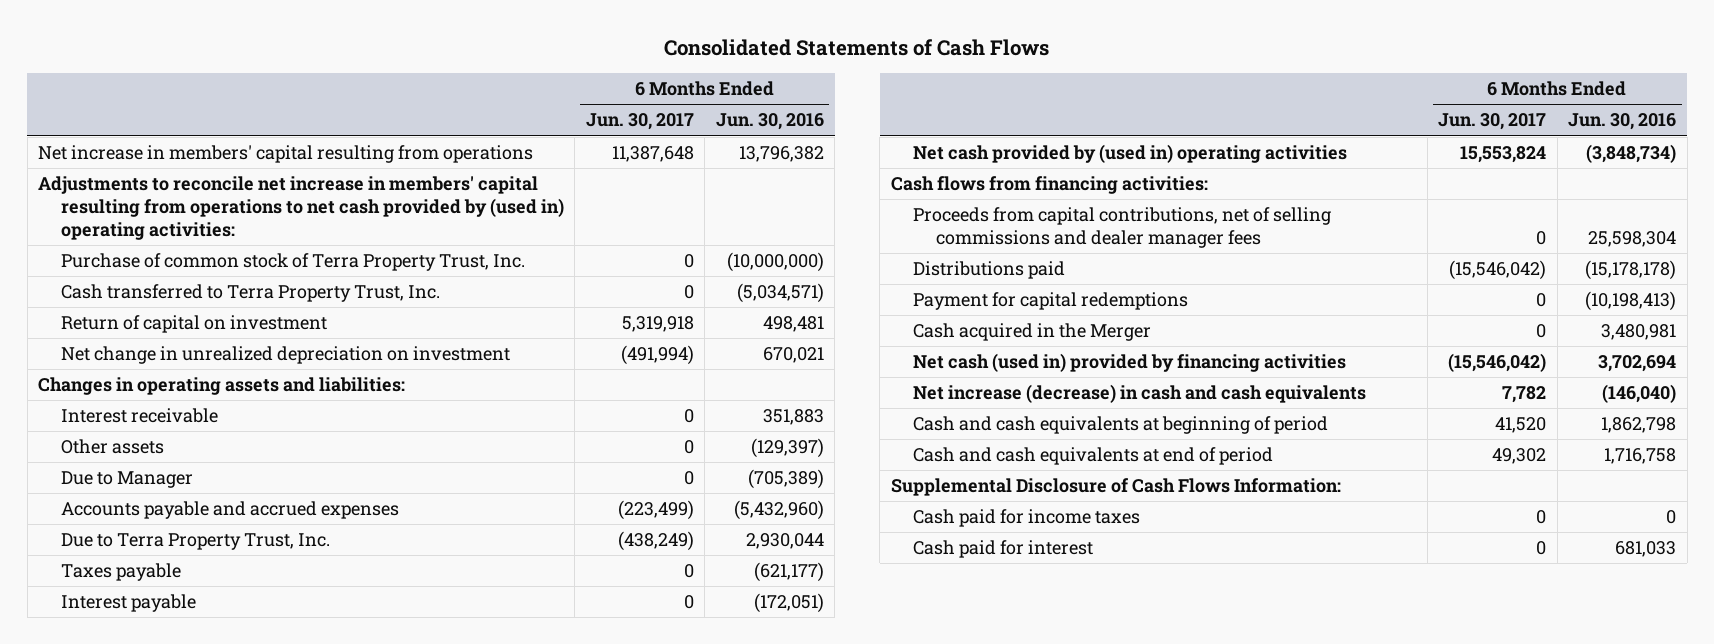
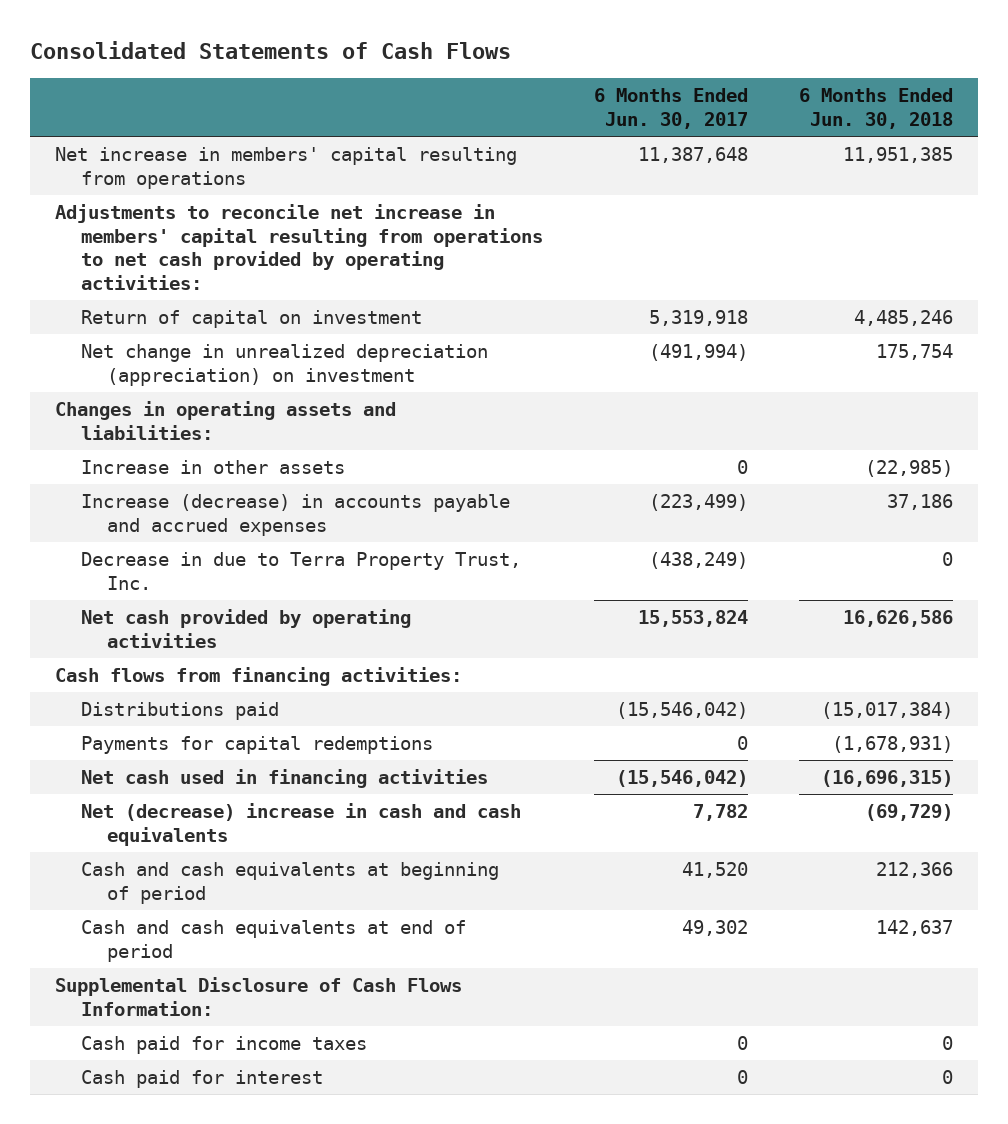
[715,113,824,131] Jun. 30, 2016 -> none
none -> [798,88,953,129] 6 Months Ended Jun. 30, 2018
[60,253,525,272] Purchase of common stock of Terra Property Trust, Inc. -> none
[60,284,440,303] Cash transferred to Terra Property Trust, Inc. -> none
[38,176,564,241] Adjustments to reconcile net increase in members' capital resulting from operations to net cash provided by (used in) operating activities: -> [55,204,544,291] Adjustments to reconcile net increase in members' capital resulting from operations to net cash provided by operating activities:
[60,346,510,365] Net change in unrealized depreciation on investment -> [81,344,489,386] Net change in unrealized depreciation (appreciation) on investment
[60,408,218,424] Interest receivable -> none
[60,471,193,489] Due to Manager -> none
[60,563,181,582] Taxes payable -> none
[60,594,196,613] Interest payable -> none
[60,439,164,455] Other assets -> [81,460,346,475] Increase in other assets
[60,501,399,520] Accounts payable and accrued expenses -> [81,494,511,536] Increase (decrease) in accounts payable and accrued expenses
[60,533,330,551] Due to Terra Property Trust, Inc. -> [81,552,522,590] Decrease in due to Terra Property Trust, Inc.
[913,144,1348,164] Net cash provided by (used in) operating activities -> [81,609,412,648] Net cash provided by operating activities
[913,207,1332,249] Proceeds from capital contributions, net of selling commissions and dealer manager fees -> none
[913,323,1152,342] Cash acquired in the Merger -> none
[913,292,1189,311] Payment for capital redemptions -> [81,736,434,755] Payments for capital redemptions
[913,353,1347,373] Net cash (used in) provided by financing activities -> [81,769,489,789] Net cash used in financing activities
[913,384,1367,404] Net increase (decrease) in cash and cash equivalents -> [81,803,522,846] Net (decrease) increase in cash and cash equivalents

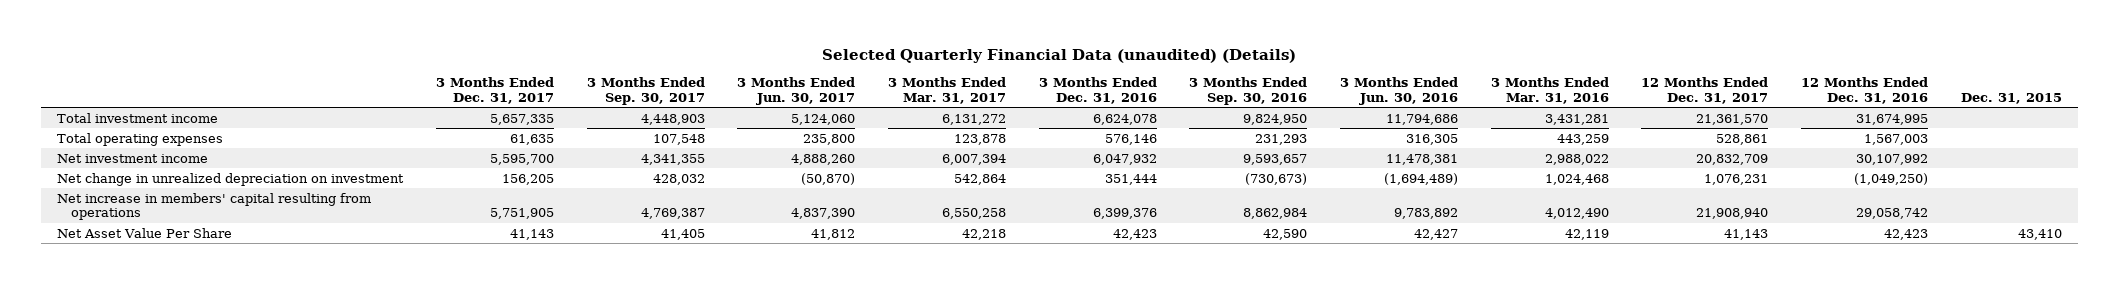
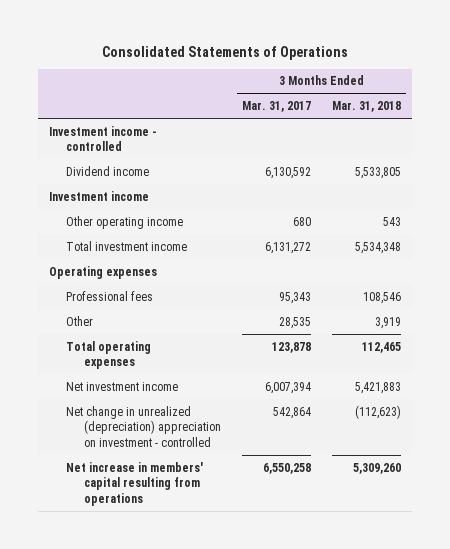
[822,49,1297,64] Selected Quarterly Financial Data (unaudited) (Details) -> [101,45,348,60] Consolidated Statements of Operations
[435,77,554,104] 3 Months Ended Dec. 31, 2017 -> none
[586,77,705,105] 3 Months Ended Sep. 30, 2017 -> none
[737,77,856,105] 3 Months Ended Jun. 30, 2017 -> none
[1038,77,1157,104] 3 Months Ended Dec. 31, 2016 -> none
[1189,77,1308,105] 3 Months Ended Sep. 30, 2016 -> none
[1340,77,1459,105] 3 Months Ended Jun. 30, 2016 -> none
[1490,77,1609,104] 3 Months Ended Mar. 31, 2016 -> none
[1641,77,1769,104] 12 Months Ended Dec. 31, 2017 -> none
[1801,77,1929,104] 12 Months Ended Dec. 31, 2016 -> none
[1960,92,2062,104] Dec. 31, 2015 -> none
none -> [332,101,402,113] Mar. 31, 2018
none -> [48,125,157,152] Investment income - controlled
none -> [66,165,150,176] Dividend income
none -> [48,190,149,201] Investment income
none -> [66,215,184,229] Other operating income
none -> [48,265,157,279] Operating expenses
none -> [66,290,154,301] Professional fees
none -> [66,315,94,326] Other
[57,172,405,186] Net change in unrealized depreciation on investment -> [66,405,222,447] Net change in unrealized (depreciation) appreciation on investment - controlled
[57,227,233,238] Net Asset Value Per Share -> none

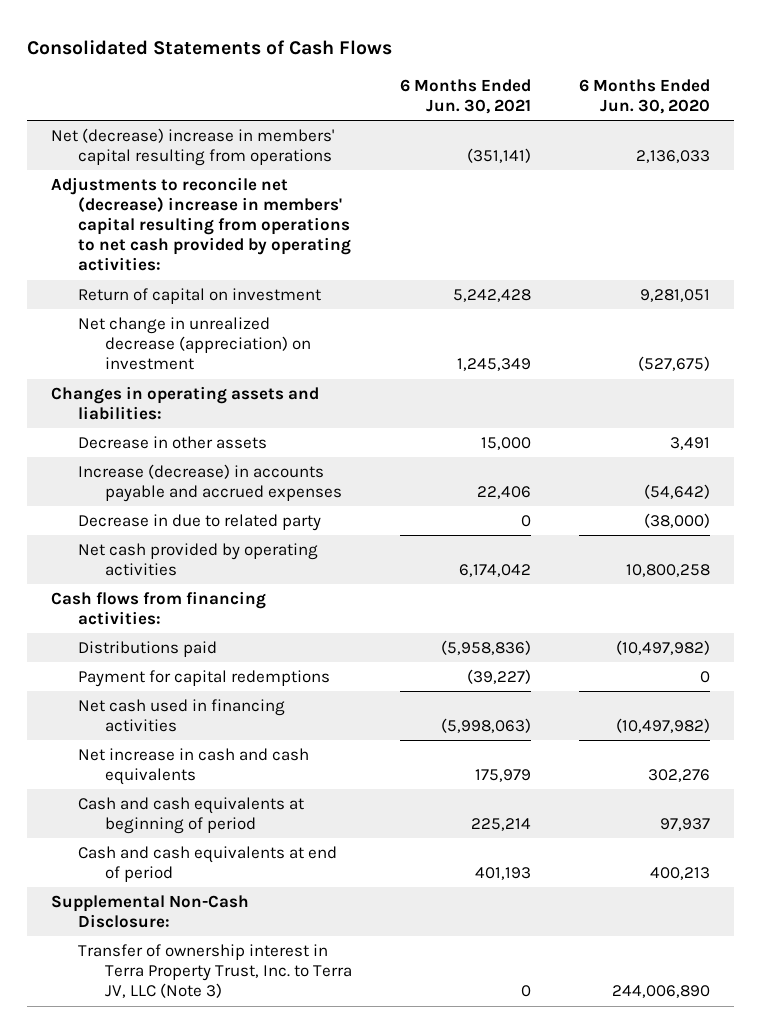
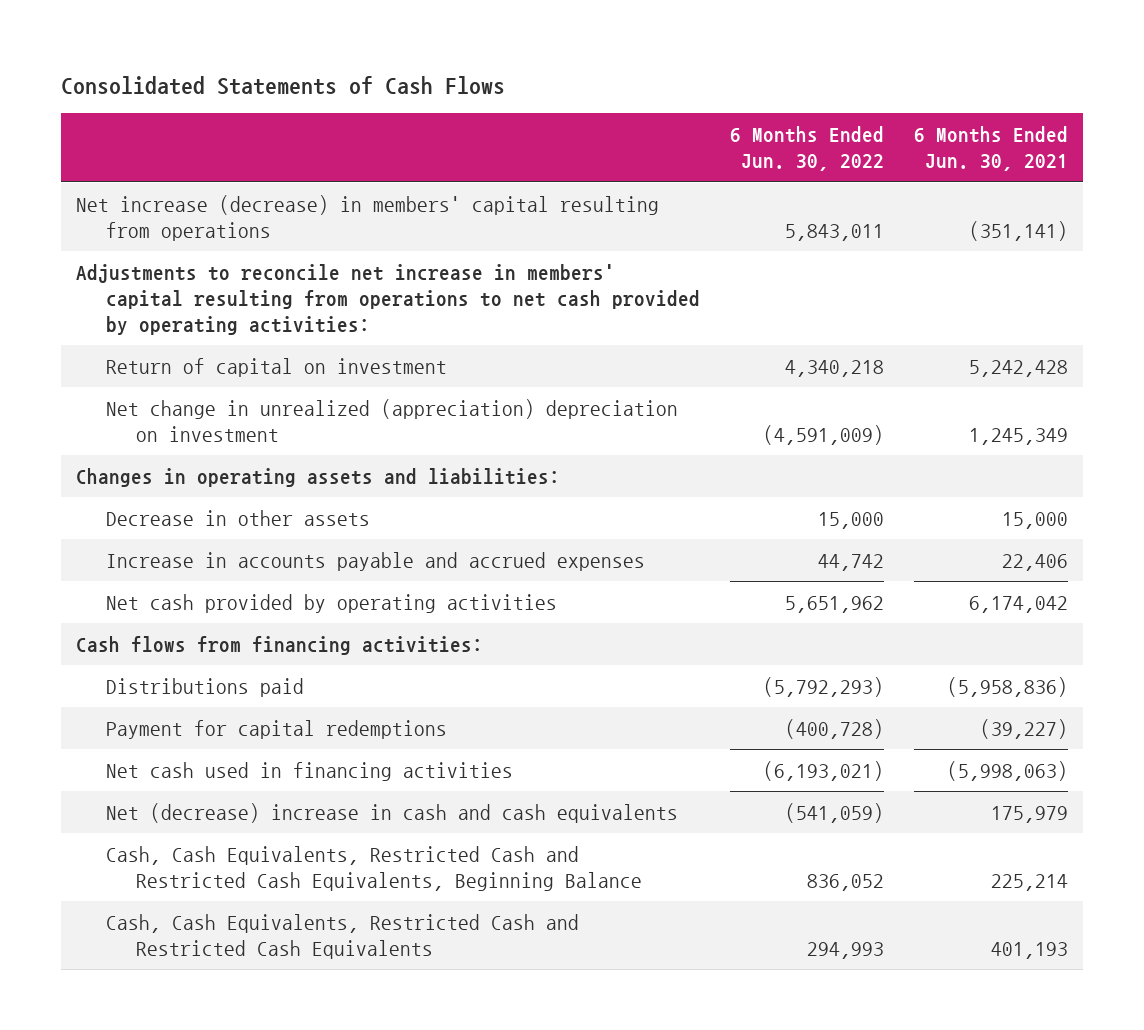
[578,78,710,114] 6 Months Ended Jun. 30, 2020 -> none
none -> [730,126,885,172] 6 Months Ended Jun. 30, 2022
[51,128,335,167] Net (decrease) increase in members' capital resulting from operations -> [75,194,659,241] Net increase (decrease) in members' capital resulting from operations
[51,177,352,272] Adjustments to reconcile net (decrease) increase in members' capital resulting from operations to net cash provided by operating activities: -> [75,263,701,336] Adjustments to reconcile net increase in members' capital resulting from operations to net cash provided by operating activities:
[78,317,312,371] Net change in unrealized decrease (appreciation) on investment -> [106,398,679,442] Net change in unrealized (appreciation) depreciation on investment
[78,514,322,532] Decrease in due to related party -> none
[78,464,343,503] Increase (decrease) in accounts payable and accrued expenses -> [106,551,646,571] Increase in accounts payable and accrued expenses
[51,895,250,929] Supplemental Non-Cash Disclosure: -> none
[78,944,353,999] Transfer of ownership interest in Terra Property Trust, Inc. to Terra JV, LLC (Note 3) -> none
[78,748,310,786] Net increase in cash and cash equivalents -> [106,802,679,823] Net (decrease) increase in cash and cash equivalents
[78,797,305,835] Cash and cash equivalents at beginning of period -> [106,845,643,891] Cash, Cash Equivalents, Restricted Cash and Restricted Cash Equivalents, Beginning Balance
[78,846,338,883] Cash and cash equivalents at end of period -> [106,913,580,959] Cash, Cash Equivalents, Restricted Cash and Restricted Cash Equivalents

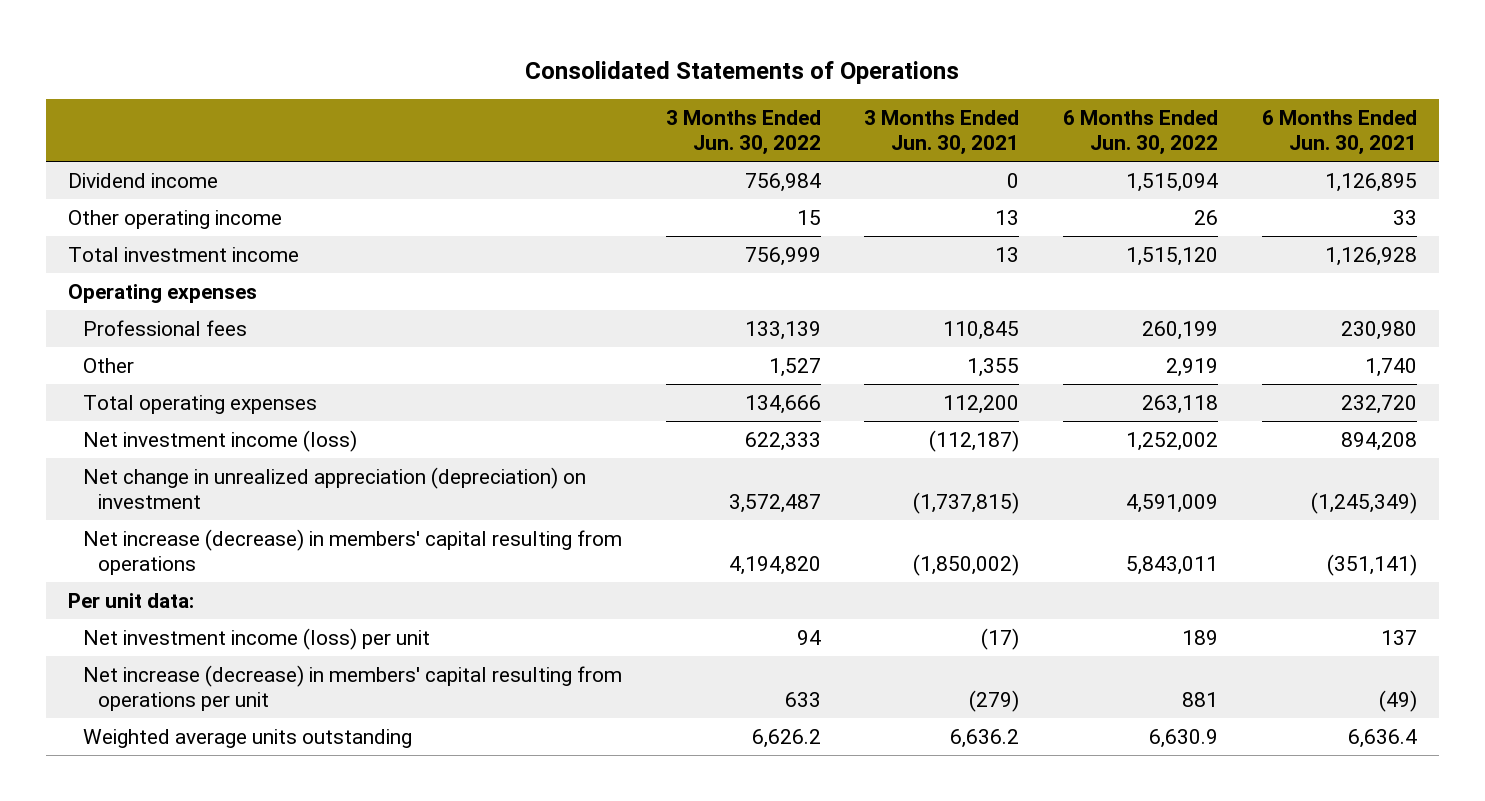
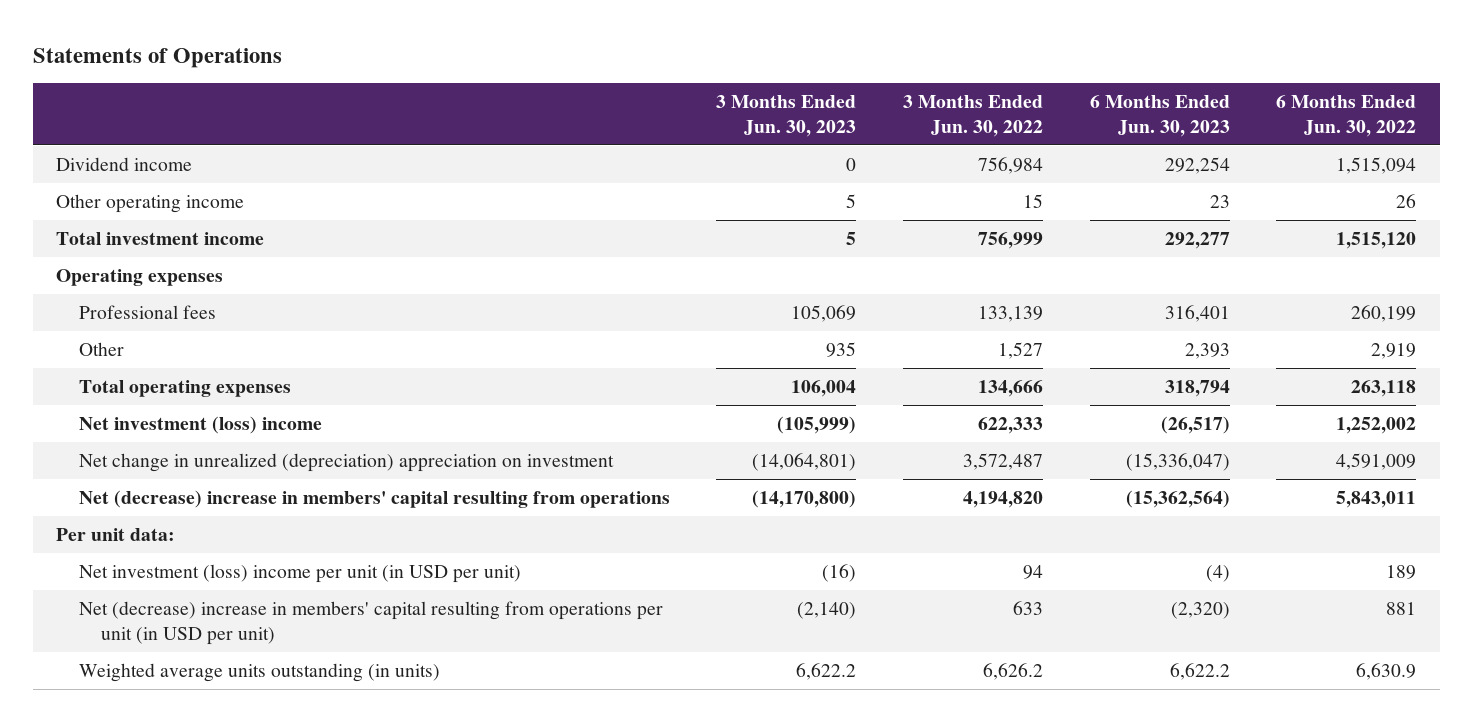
[525,60,960,84] Consolidated Statements of Operations -> [33,48,283,69] Statements of Operations
[864,110,1020,156] 3 Months Ended Jun. 30, 2021 -> none
[1261,110,1417,156] 6 Months Ended Jun. 30, 2021 -> none
none -> [716,94,857,137] 3 Months Ended Jun. 30, 2023
none -> [1089,94,1230,137] 6 Months Ended Jun. 30, 2023
[82,429,357,452] Net investment income (loss) -> [78,415,322,434] Net investment (loss) income
[82,466,586,509] Net change in unrealized appreciation (depreciation) on investment -> [78,452,614,472] Net change in unrealized (depreciation) appreciation on investment
[82,528,622,575] Net increase (decrease) in members' capital resulting from operations -> [78,489,670,508] Net (decrease) increase in members' capital resulting from operations
[82,627,430,650] Net investment income (loss) per unit -> [78,563,521,583] Net investment (loss) income per unit (in USD per unit)
[82,664,622,711] Net increase (decrease) in members' capital resulting from operations per unit -> [78,600,663,645] Net (decrease) increase in members' capital resulting from operations per unit (in USD per unit)
[82,728,412,748] Weighted average units outstanding -> [78,662,440,682] Weighted average units outstanding (in units)

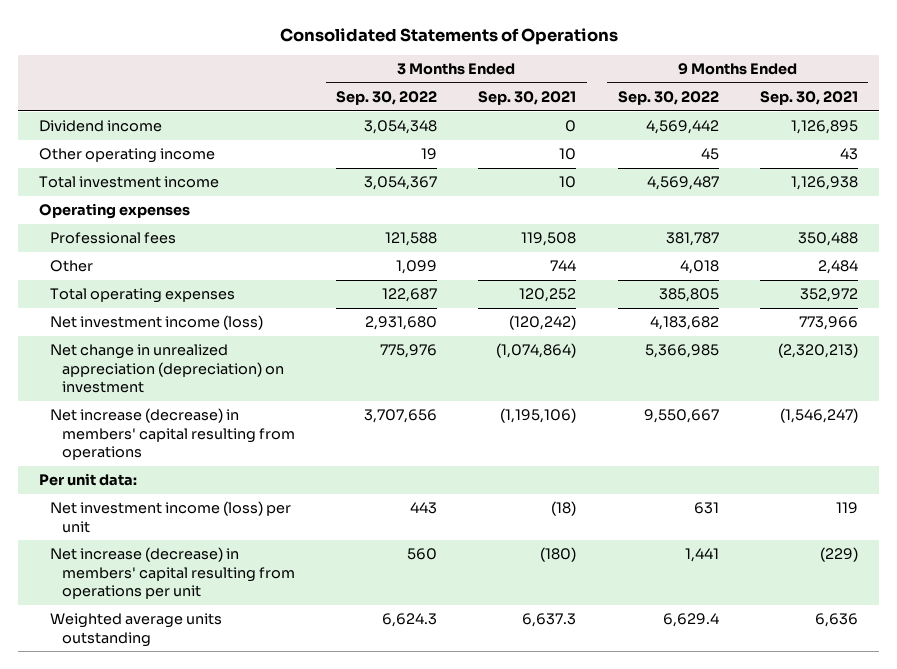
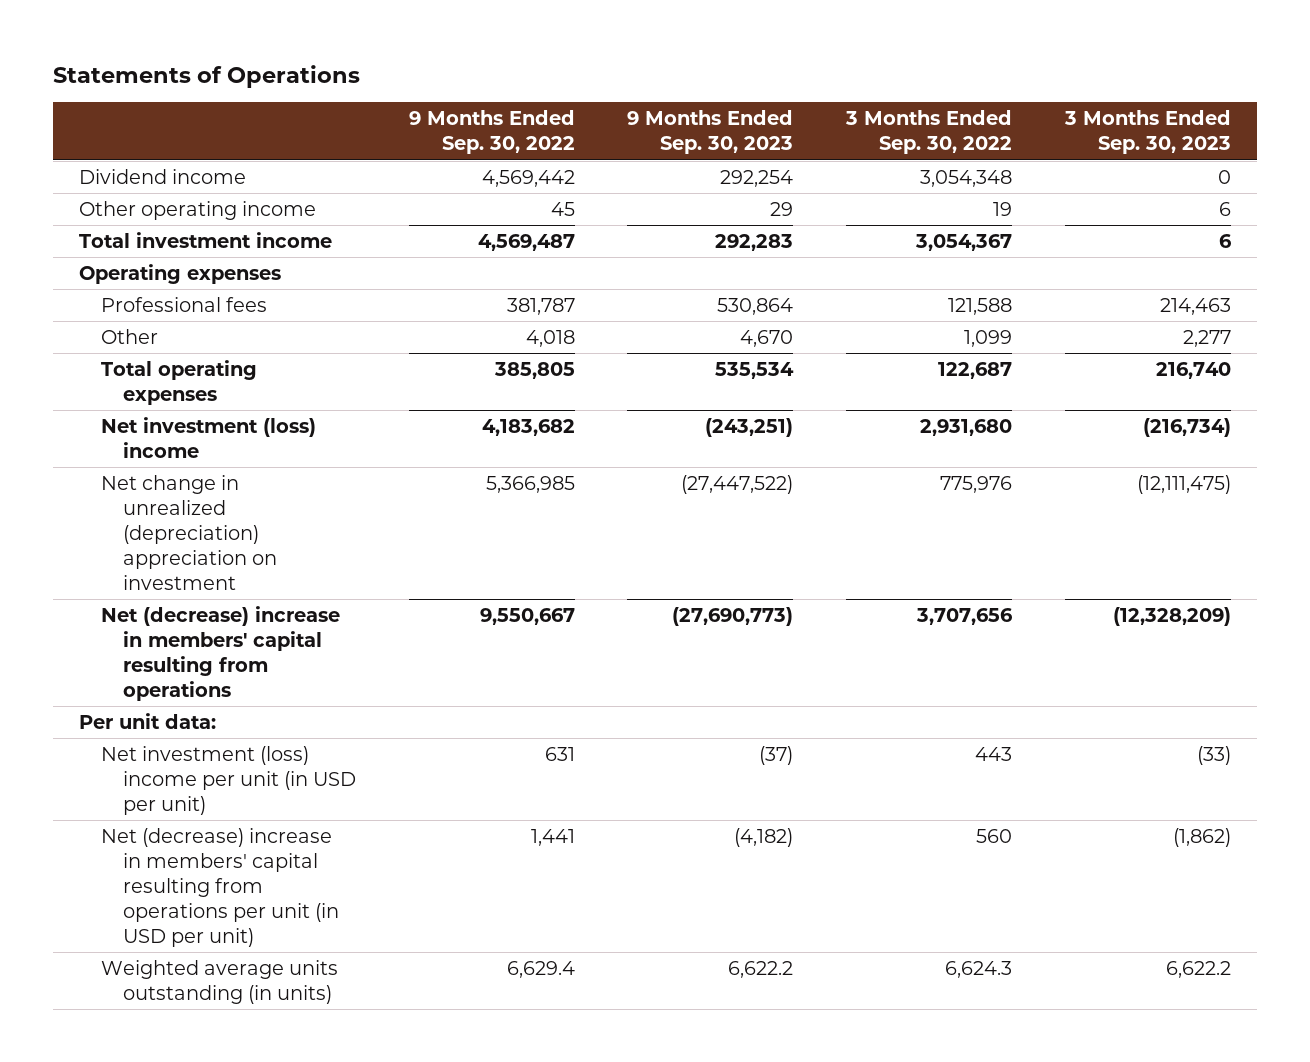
[279,27,618,45] Consolidated Statements of Operations -> [52,65,360,89] Statements of Operations
[478,91,577,106] Sep. 30, 2021 -> none
[760,91,859,106] Sep. 30, 2021 -> none
none -> [627,110,794,155] 9 Months Ended Sep. 30, 2023
none -> [1063,110,1231,155] 3 Months Ended Sep. 30, 2023
[50,315,264,331] Net investment income (loss) -> [101,416,317,458] Net investment (loss) income
[50,344,284,393] Net change in unrealized appreciation (depreciation) on investment -> [101,474,277,591] Net change in unrealized (depreciation) appreciation on investment
[50,408,295,460] Net increase (decrease) in members' capital resulting from operations -> [101,605,341,702] Net (decrease) increase in members' capital resulting from operations
[50,501,292,533] Net investment income (loss) per unit -> [101,745,356,815] Net investment (loss) income per unit (in USD per unit)
[50,547,295,599] Net increase (decrease) in members' capital resulting from operations per unit -> [101,827,339,948] Net (decrease) increase in members' capital resulting from operations per unit (in USD per unit)
[50,613,223,647] Weighted average units outstanding -> [101,959,339,1004] Weighted average units outstanding (in units)

